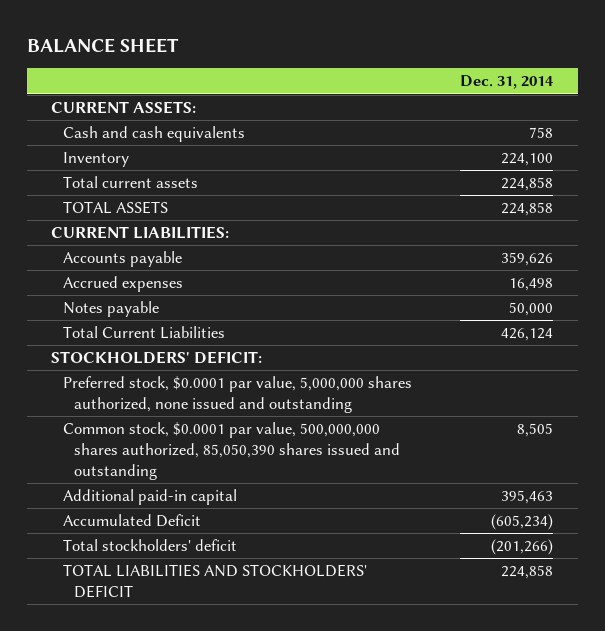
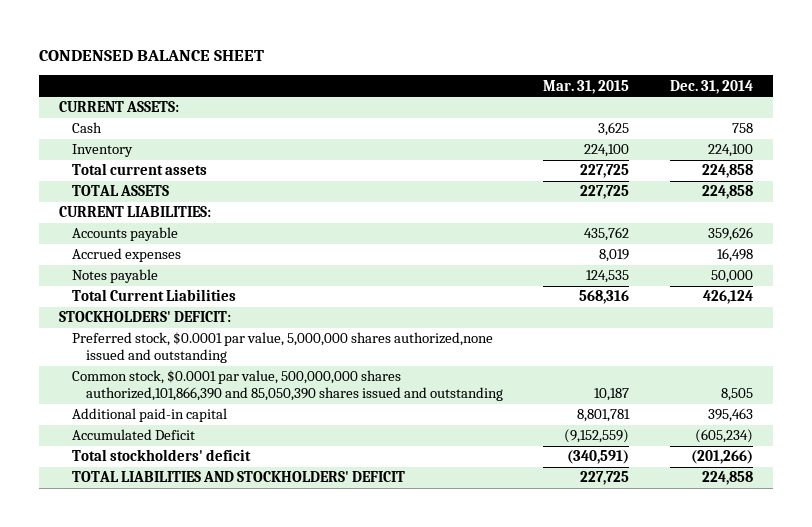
[26,38,179,54] BALANCE SHEET -> [38,49,264,61] CONDENSED BALANCE SHEET
none -> [543,79,630,94] Mar. 31, 2015
[62,125,245,142] Cash and cash equivalents -> [72,122,103,134] Cash
[62,375,412,413] Preferred stock, $0.0001 par value, 5,000,000 shares authorized, none issued and outstanding -> [72,332,494,364] Preferred stock, $0.0001 par value, 5,000,000 shares authorized,none issued and outstanding
[62,421,401,480] Common stock, $0.0001 par value, 500,000,000 shares authorized, 85,050,390 shares issued and outstanding -> [72,370,503,402] Common stock, $0.0001 par value, 500,000,000 shares authorized,101,866,390 and 85,050,390 shares issued and outstanding

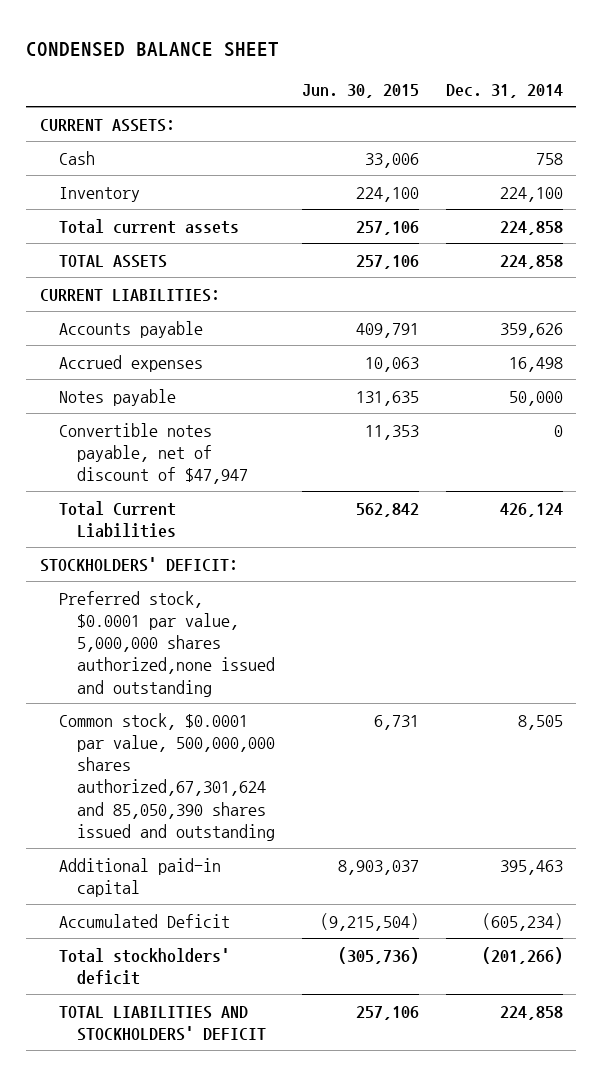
[543,79,630,94] Mar. 31, 2015 -> none
none -> [301,84,419,99] Jun. 30, 2015
none -> [58,422,249,485] Convertible notes payable, net of discount of $47,947
[72,370,503,402] Common stock, $0.0001 par value, 500,000,000 shares authorized,101,866,390 and 85,050,390 shares issued and outstanding -> [58,712,276,841] Common stock, $0.0001 par value, 500,000,000 shares authorized,67,301,624 and 85,050,390 shares issued and outstanding

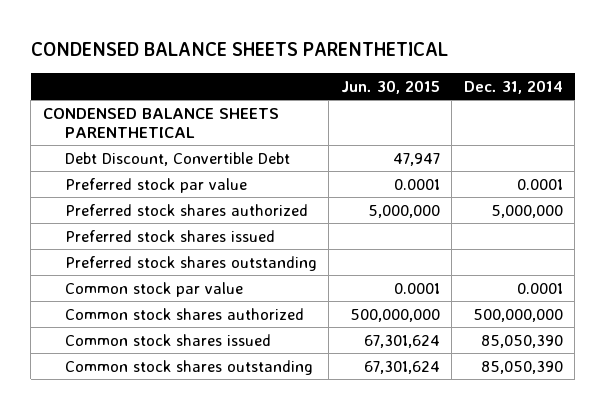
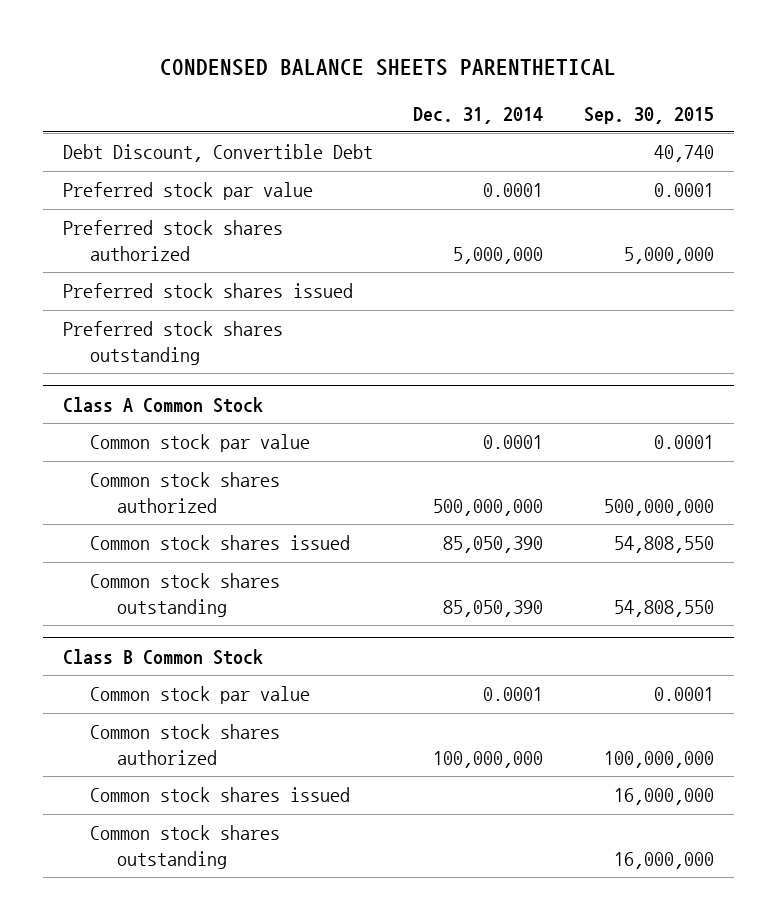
[340,79,440,94] Jun. 30, 2015 -> none
none -> [583,106,714,124] Sep. 30, 2015
[42,107,279,138] CONDENSED BALANCE SHEETS PARENTHETICAL -> none
none -> [63,397,264,414] Class A Common Stock
none -> [63,649,264,666] Class B Common Stock
none -> [89,686,310,705] Common stock par value
none -> [89,724,280,765] Common stock shares authorized
none -> [89,787,350,803] Common stock shares issued
none -> [89,825,280,869] Common stock shares outstanding

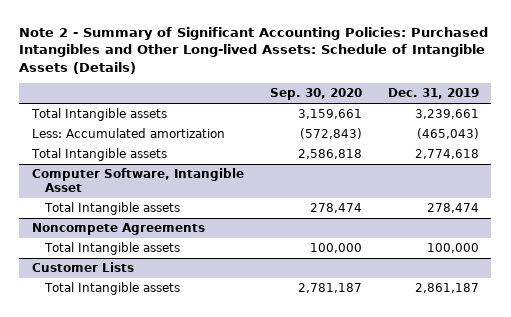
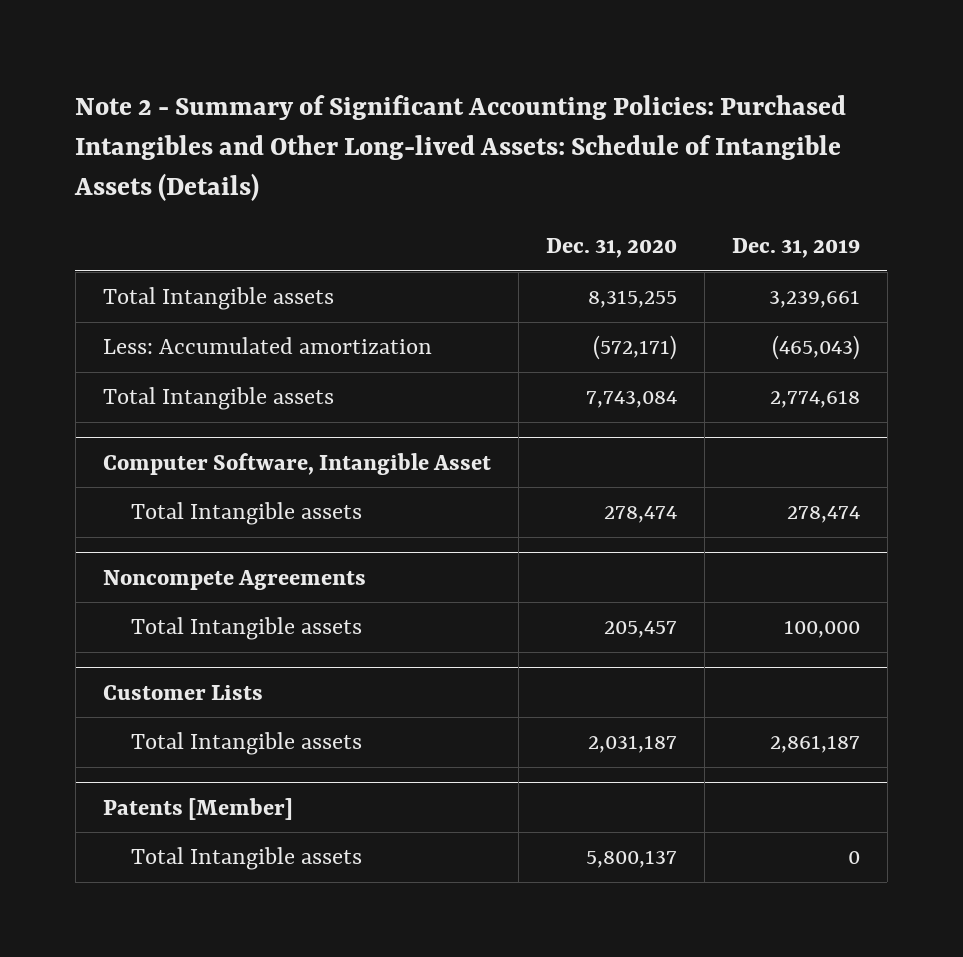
[269,88,362,101] Sep. 30, 2020 -> none
none -> [545,238,677,259] Dec. 31, 2020
none -> [102,797,293,820] Patents [Member]
none -> [131,847,363,871] Total Intangible assets

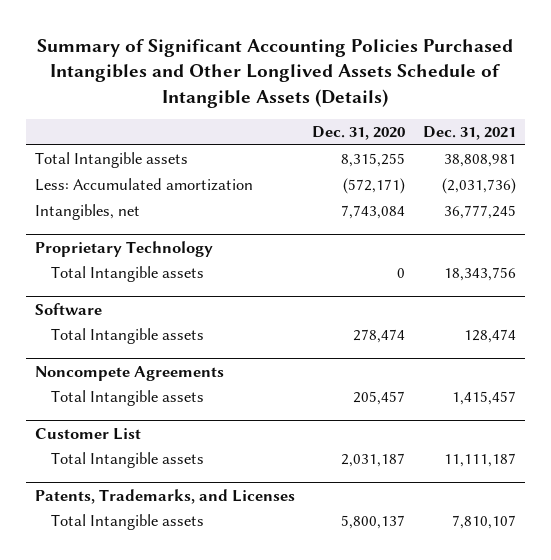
[74,95,847,202] Note 2 - Summary of Significant Accounting Policies: Purchased Intangibles and Other Long-lived Assets: Schedule of Intangible Assets (Details) -> [37,38,514,108] Summary of Significant Accounting Policies Purchased Intangibles and Other Longlived Assets Schedule of Intangible Assets (Details)
[731,238,860,259] Dec. 31, 2019 -> none
none -> [422,126,516,141] Dec. 31, 2021
none -> [34,204,140,221] Intangibles, net
none -> [34,240,213,257] Proprietary Technology
[585,391,677,409] 7,743,084 -> [397,268,406,279] 0
[102,452,491,475] Computer Software, Intangible Asset -> [34,302,102,315] Software
[102,684,263,700] Customer Lists -> [34,427,141,440] Customer List
[102,797,293,820] Patents [Member] -> none
none -> [34,488,295,504] Patents, Trademarks, and Licenses

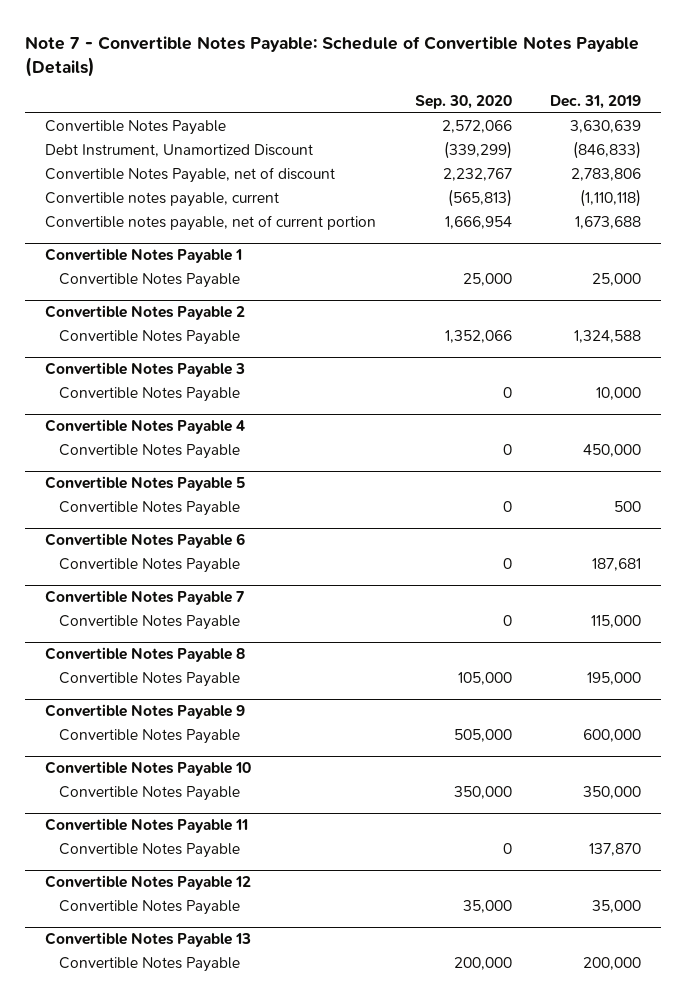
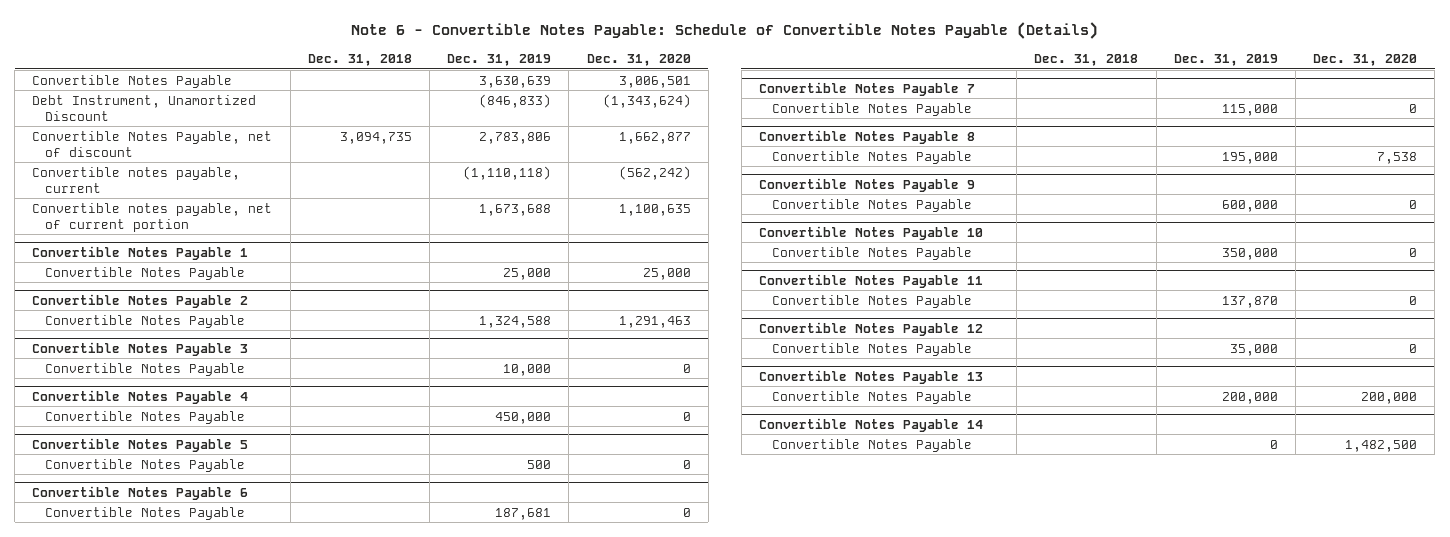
[25,36,640,78] Note 7 - Convertible Notes Payable: Schedule of Convertible Notes Payable (Details) -> [350,21,1098,39] Note 6 - Convertible Notes Payable: Schedule of Convertible Notes Payable (Details)
[414,94,512,109] Sep. 30, 2020 -> none
none -> [307,53,412,66] Dec. 31, 2018
none -> [586,53,691,66] Dec. 31, 2020
none -> [758,417,983,432] Convertible Notes Payable 14
none -> [771,438,972,452] Convertible Notes Payable

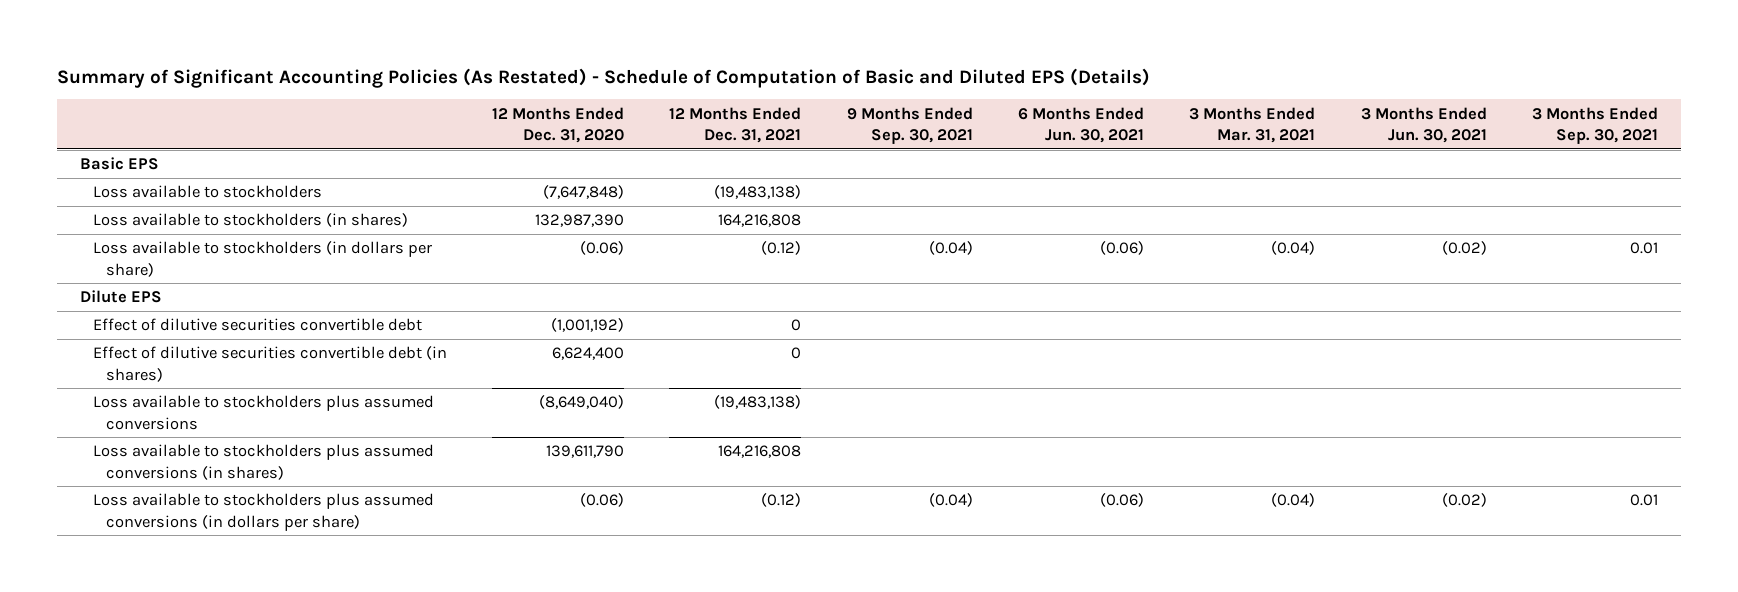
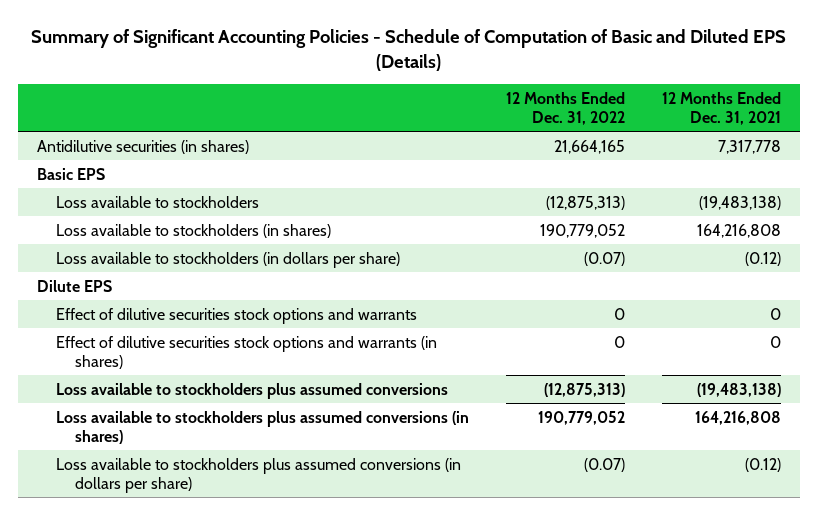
[57,67,1151,88] Summary of Significant Accounting Policies (As Restated) - Schedule of Computation of Basic and Diluted EPS (Details) -> [30,29,786,72] Summary of Significant Accounting Policies - Schedule of Computation of Basic and Diluted EPS (Details)
[492,106,625,143] 12 Months Ended Dec. 31, 2020 -> none
[846,106,973,144] 9 Months Ended Sep. 30, 2021 -> none
[1018,106,1145,143] 6 Months Ended Jun. 30, 2021 -> none
[1189,106,1316,143] 3 Months Ended Mar. 31, 2021 -> none
[1360,106,1487,143] 3 Months Ended Jun. 30, 2021 -> none
[1532,106,1659,144] 3 Months Ended Sep. 30, 2021 -> none
none -> [506,91,626,125] 12 Months Ended Dec. 31, 2022
none -> [36,139,249,154] Antidilutive securities (in shares)
[92,318,422,332] Effect of dilutive securities convertible debt -> [56,307,418,324] Effect of dilutive securities stock options and warrants
[92,346,447,382] Effect of dilutive securities convertible debt (in shares) -> [56,335,438,369] Effect of dilutive securities stock options and warrants (in shares)

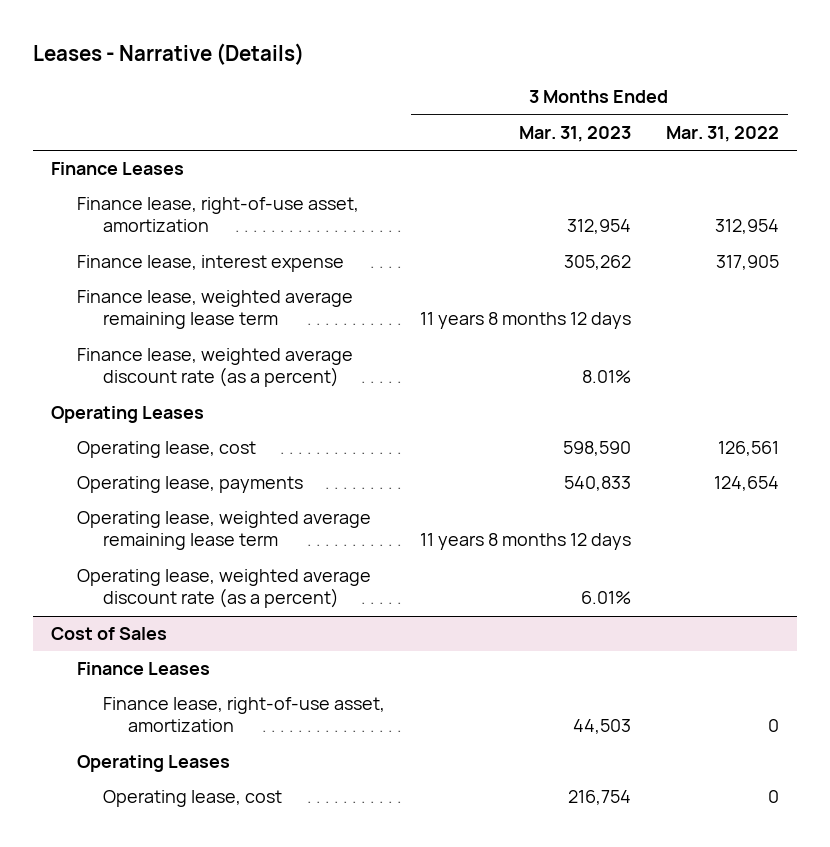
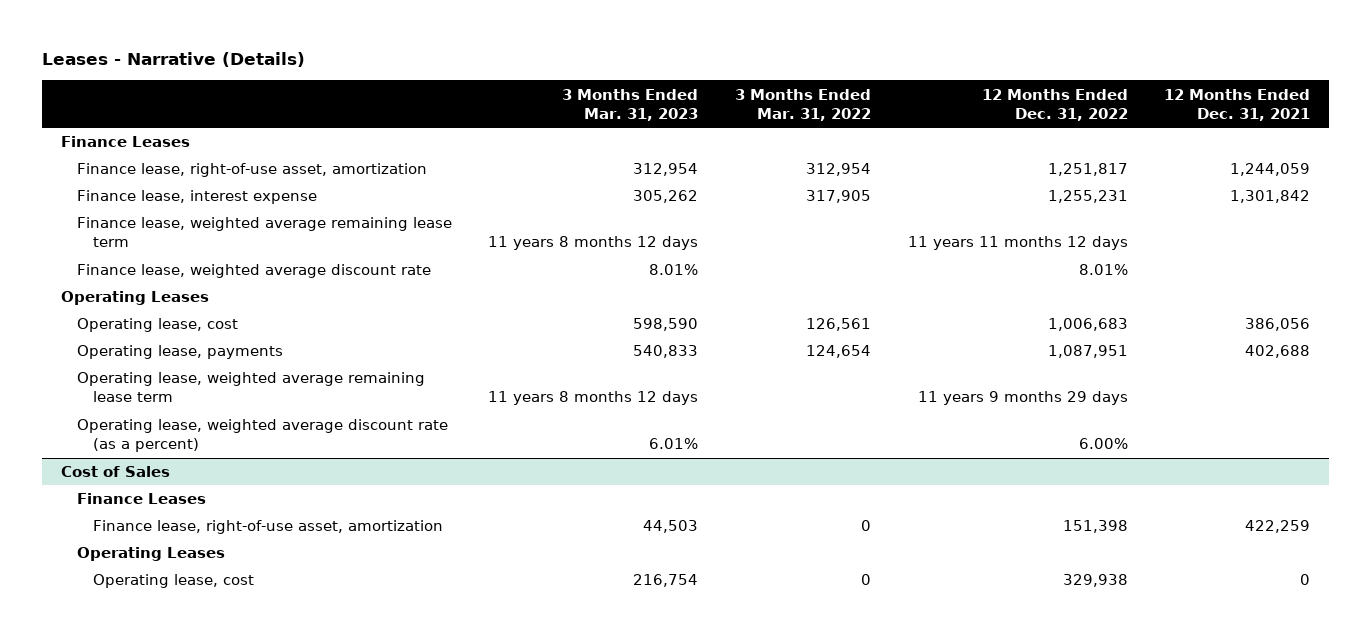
none -> [981,88,1128,121] 12 Months Ended Dec. 31, 2022
none -> [1164,88,1311,121] 12 Months Ended Dec. 31, 2021
[76,348,353,388] Finance lease, weighted average discount rate (as a percent) -> [76,264,431,279] Finance lease, weighted average discount rate

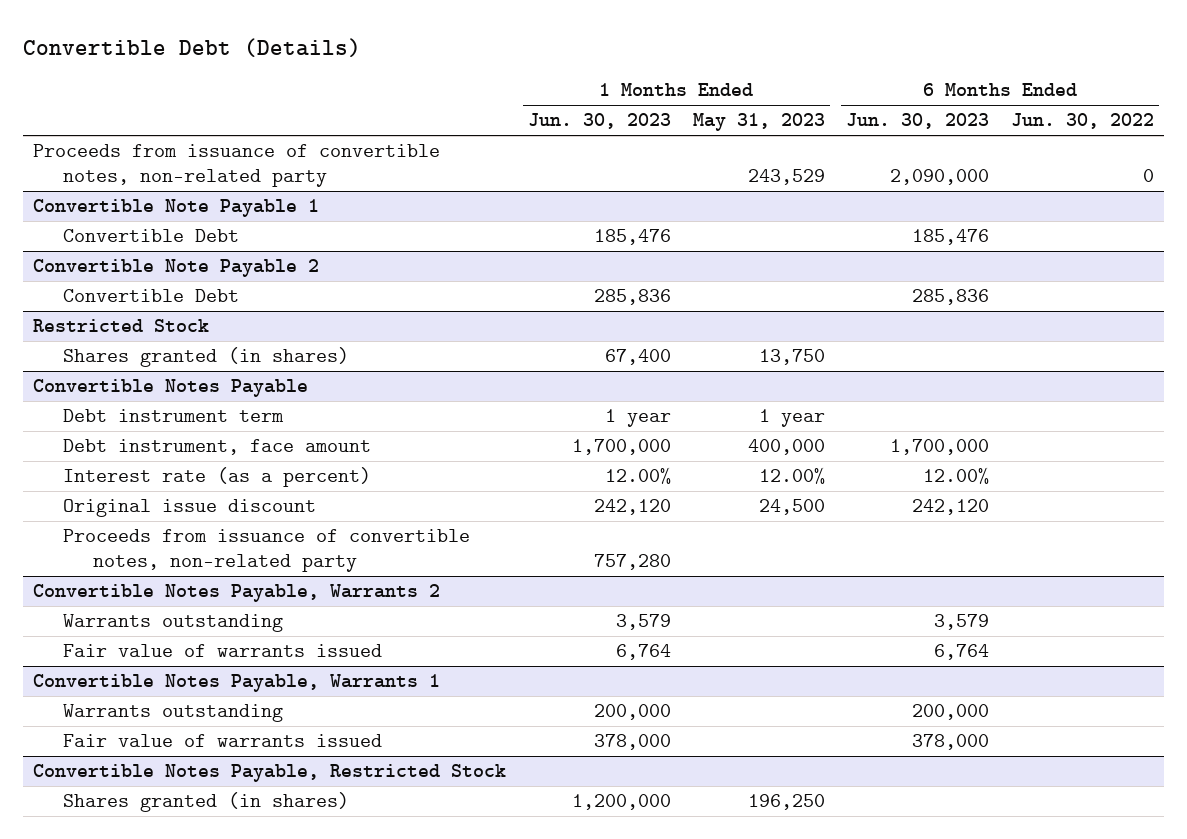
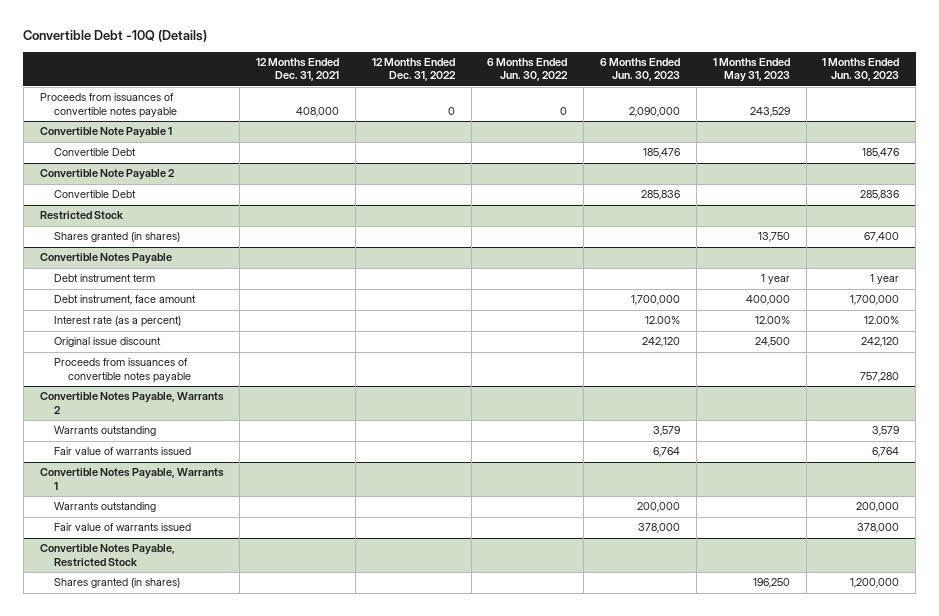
[22,37,361,57] Convertible Debt (Details) -> [23,30,208,43] Convertible Debt -10Q (Details)
none -> [256,57,340,82] 12 Months Ended Dec. 31, 2021
none -> [371,57,456,82] 12 Months Ended Dec. 31, 2022
[33,144,441,188] Proceeds from issuance of convertible notes, non-related party -> [39,93,177,118] Proceeds from issuances of convertible notes payable
[63,529,471,573] Proceeds from issuance of convertible notes, non-related party -> [53,358,191,383] Proceeds from issuances of convertible notes payable

